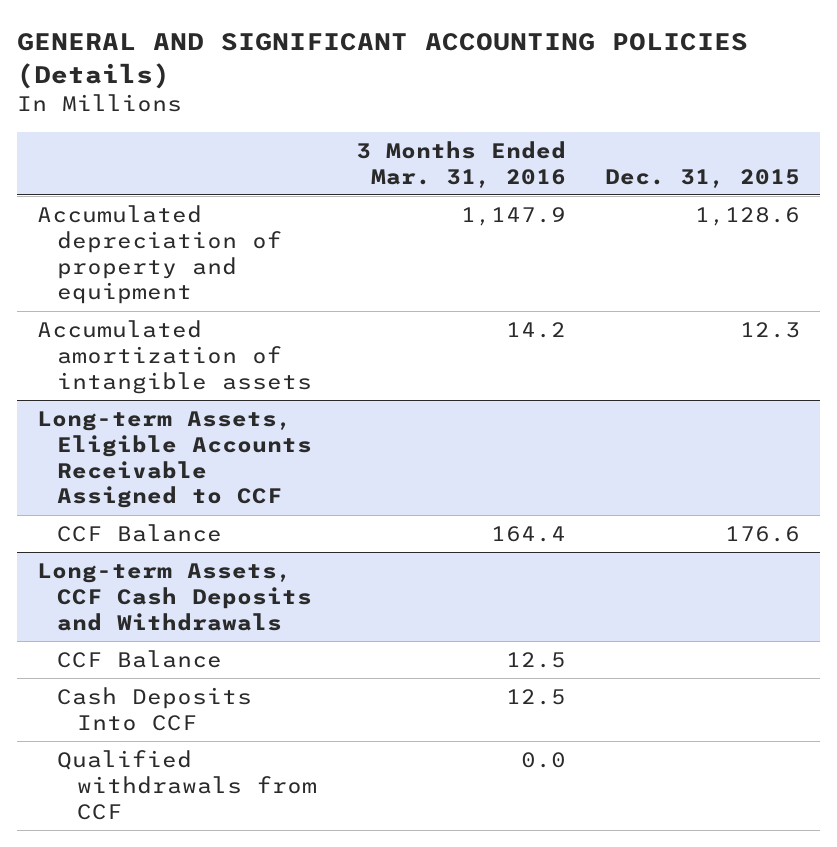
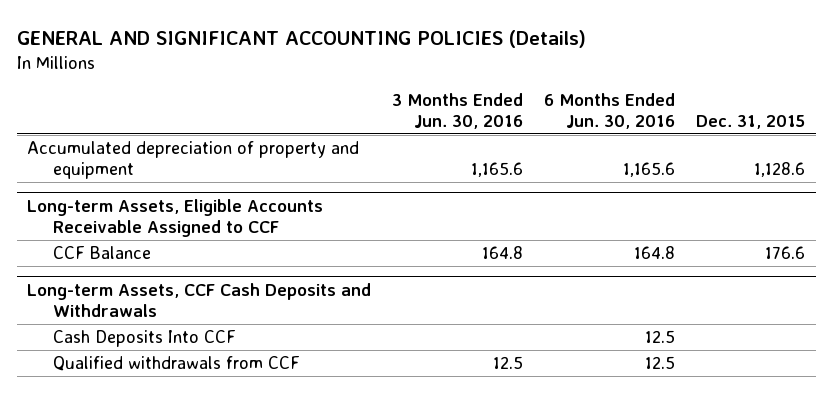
[356,140,567,188] 3 Months Ended Mar. 31, 2016 -> none
none -> [392,92,524,129] 3 Months Ended Jun. 30, 2016
none -> [544,92,676,129] 6 Months Ended Jun. 30, 2016
[36,319,312,394] Accumulated amortization of intangible assets -> none
[56,649,222,668] CCF Balance -> none

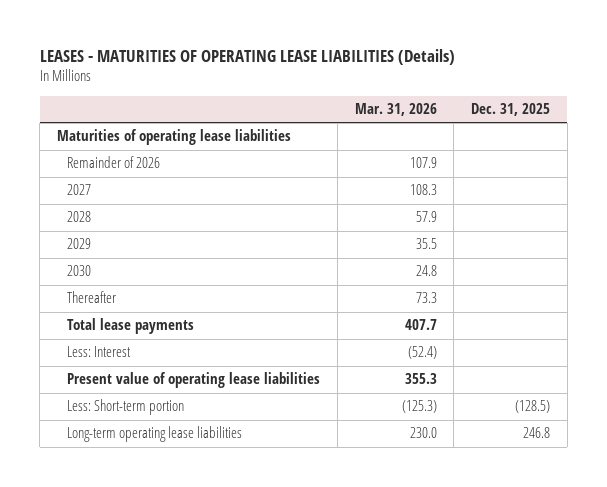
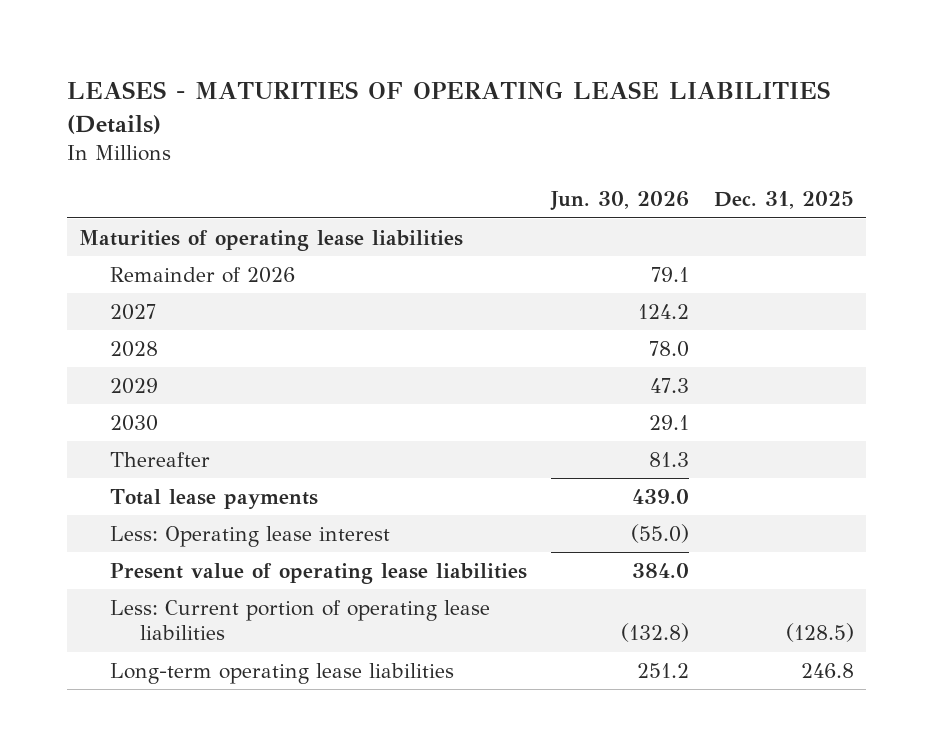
[354,103,437,117] Mar. 31, 2026 -> none
none -> [550,191,690,212] Jun. 30, 2026
[67,346,132,358] Less: Interest -> [109,525,390,547] Less: Operating lease interest
[67,399,185,416] Less: Short-term portion -> [109,599,490,641] Less: Current portion of operating lease liabilities

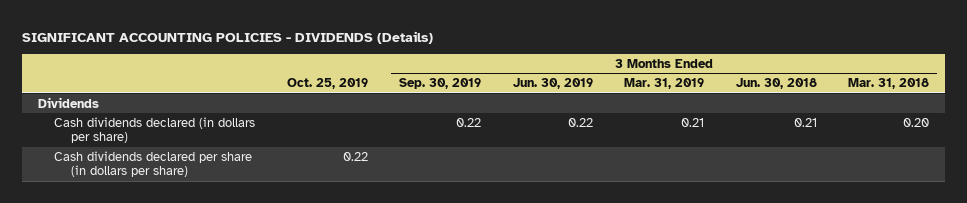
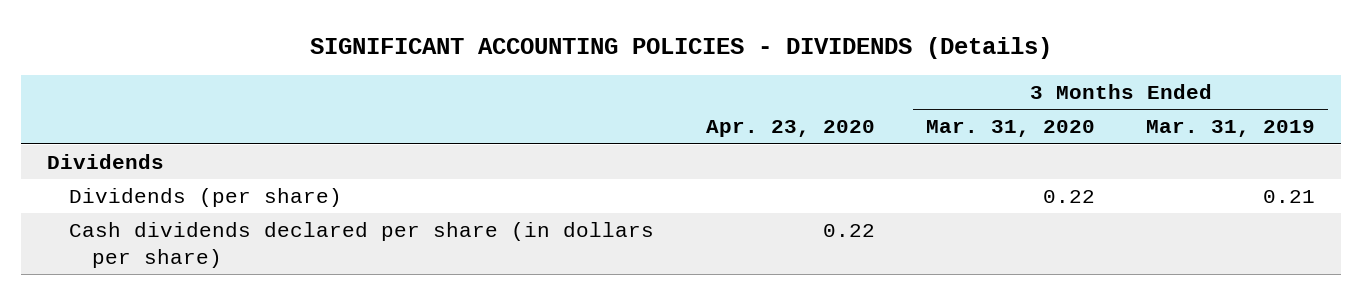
[286,78,368,90] Oct. 25, 2019 -> none
[399,78,482,90] Sep. 30, 2019 -> none
[512,78,593,90] Jun. 30, 2019 -> none
[735,78,817,90] Jun. 30, 2018 -> none
[848,78,930,90] Mar. 31, 2018 -> none
none -> [705,120,875,138] Apr. 23, 2020
none -> [926,120,1096,138] Mar. 31, 2020
[54,116,256,144] Cash dividends declared (in dollars per share) -> [69,188,343,208] Dividends (per share)

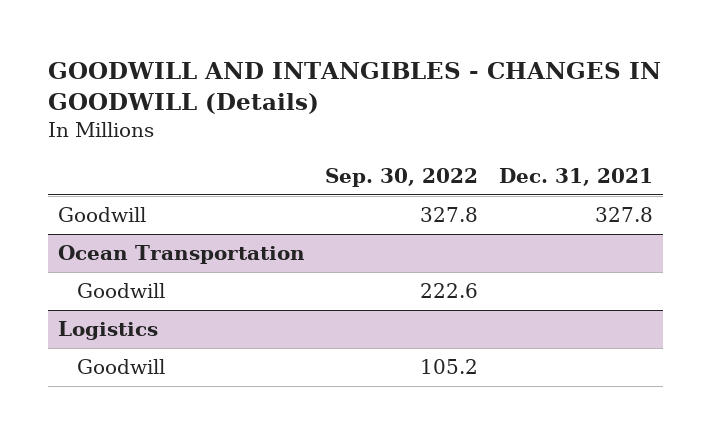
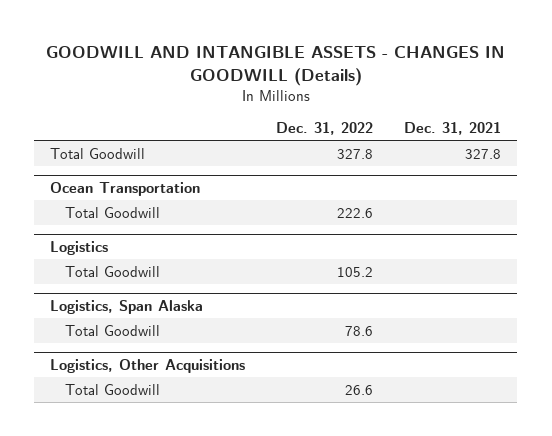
[47,61,661,114] GOODWILL AND INTANGIBLES - CHANGES IN GOODWILL (Details) -> [45,45,505,86] GOODWILL AND INTANGIBLE ASSETS - CHANGES IN GOODWILL (Details)
[325,168,479,188] Sep. 30, 2022 -> none
none -> [276,122,374,136] Dec. 31, 2022
[57,207,146,223] Goodwill -> [50,147,146,159] Total Goodwill
[76,283,165,299] Goodwill -> [64,206,160,218] Total Goodwill
[76,359,165,375] Goodwill -> [64,265,160,277] Total Goodwill
none -> [50,299,204,314] Logistics, Span Alaska
none -> [64,324,160,336] Total Goodwill
none -> [50,358,246,373] Logistics, Other Acquisitions
none -> [64,383,160,395] Total Goodwill

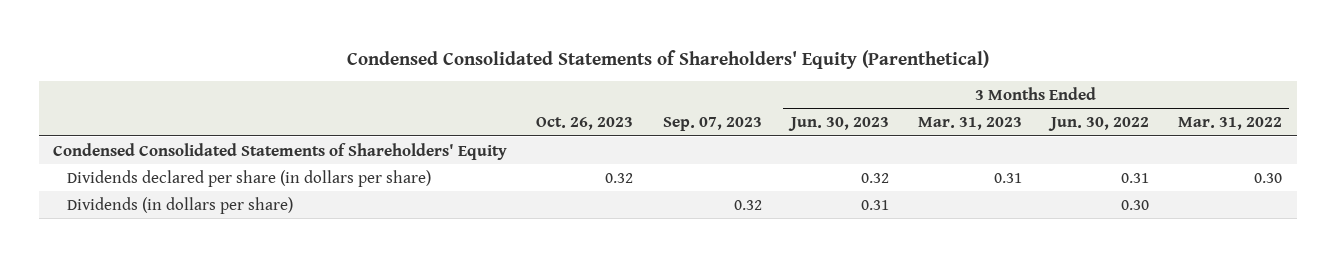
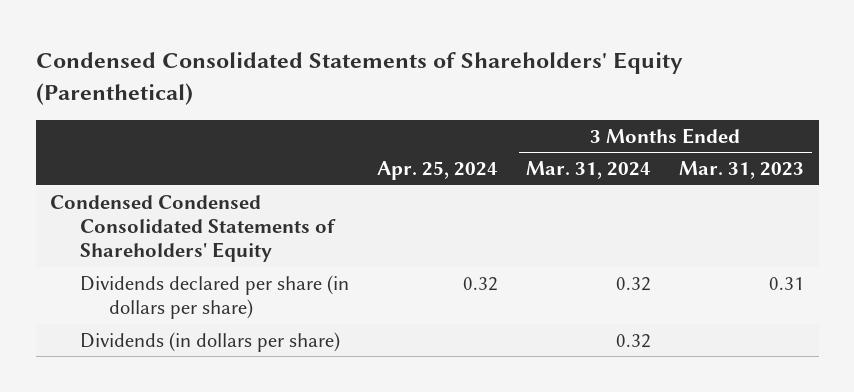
[536,117,634,131] Oct. 26, 2023 -> none
[662,117,762,132] Sep. 07, 2023 -> none
[787,117,889,132] Jun. 30, 2023 -> none
[1047,117,1149,132] Jun. 30, 2022 -> none
[1178,117,1283,131] Mar. 31, 2022 -> none
none -> [376,161,498,181] Apr. 25, 2024
none -> [526,161,652,180] Mar. 31, 2024
[53,142,508,160] Condensed Consolidated Statements of Shareholders' Equity -> [49,194,336,263] Condensed Condensed Consolidated Statements of Shareholders' Equity

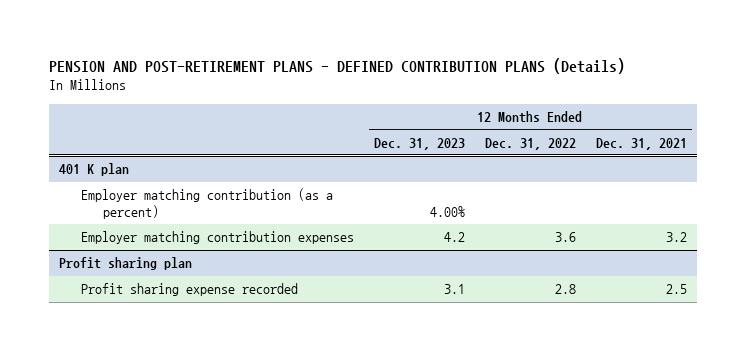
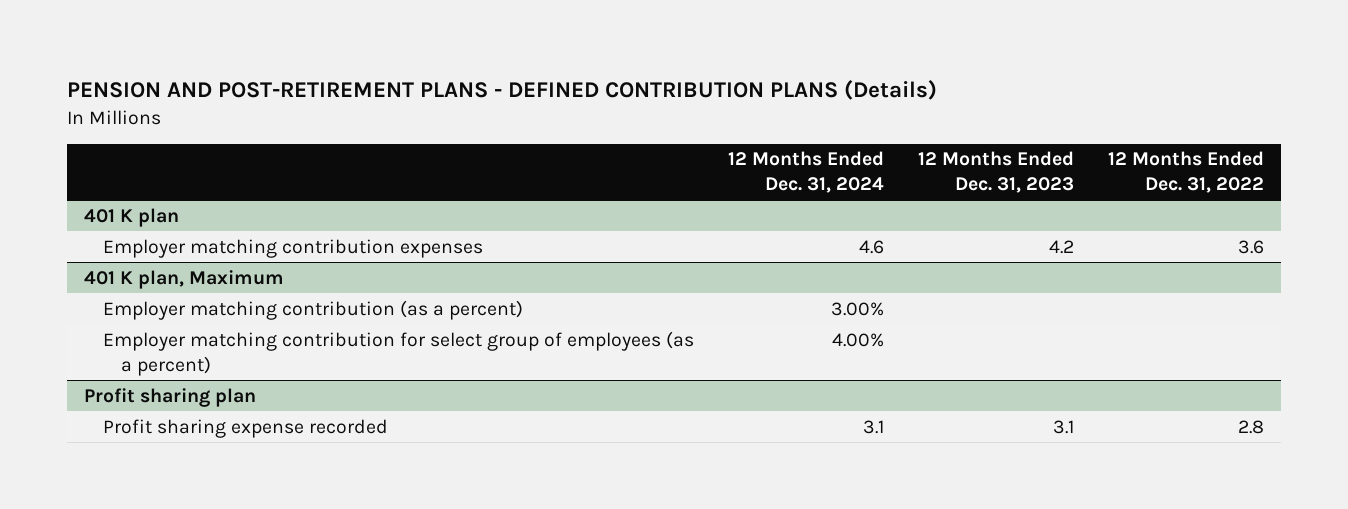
[595,137,687,150] Dec. 31, 2021 -> none
none -> [727,151,884,194] 12 Months Ended Dec. 31, 2024
[80,188,333,220] Employer matching contribution (as a percent) -> none
none -> [83,269,284,289] 401 K plan, Maximum
none -> [102,299,523,320] Employer matching contribution (as a percent)
none -> [102,330,694,376] Employer matching contribution for select group of employees (as a percent)

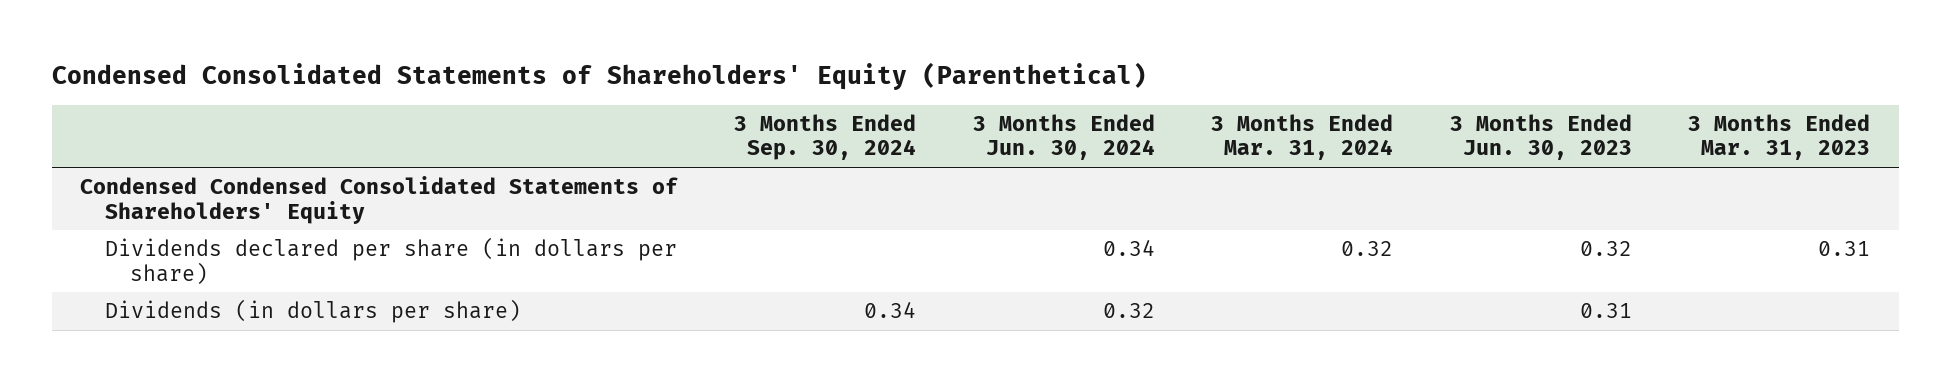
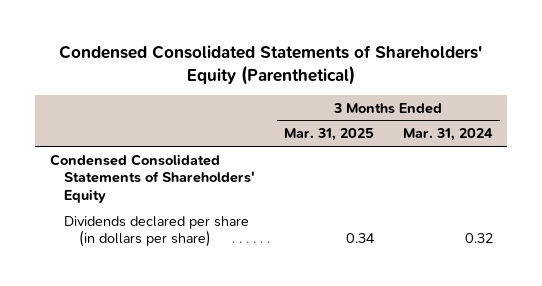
[734,113,917,161] 3 Months Ended Sep. 30, 2024 -> none
[972,113,1155,161] 3 Months Ended Jun. 30, 2024 -> none
[1449,113,1632,161] 3 Months Ended Jun. 30, 2023 -> none
[1688,113,1871,161] 3 Months Ended Mar. 31, 2023 -> none
none -> [284,128,375,142] Mar. 31, 2025
[79,176,678,224] Condensed Condensed Consolidated Statements of Shareholders' Equity -> [49,153,256,203] Condensed Consolidated Statements of Shareholders' Equity
[104,299,521,324] Dividends (in dollars per share) -> none

